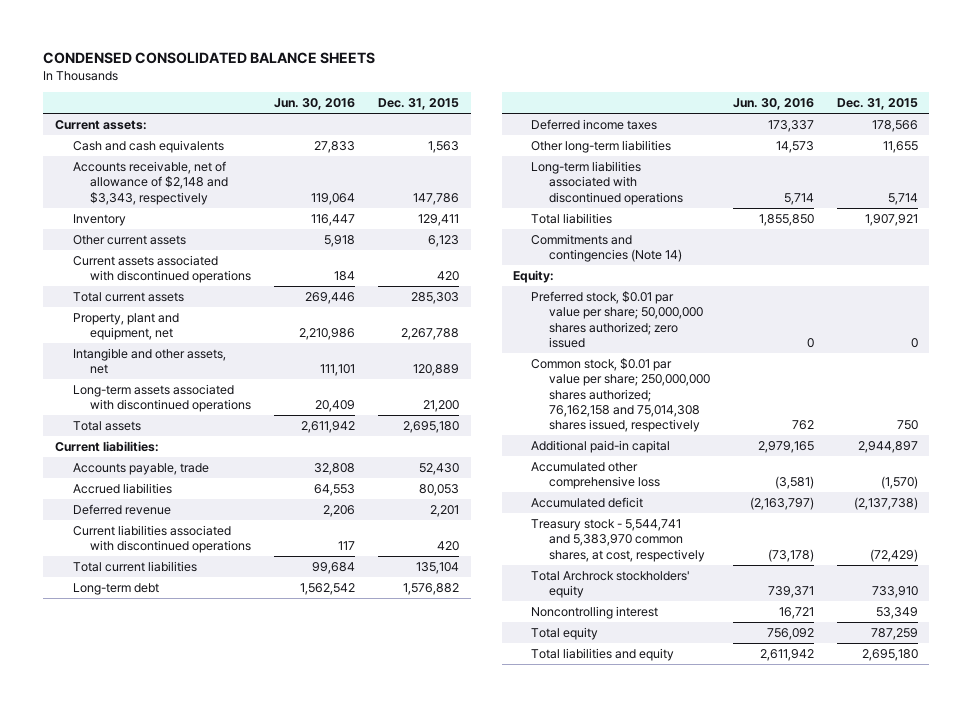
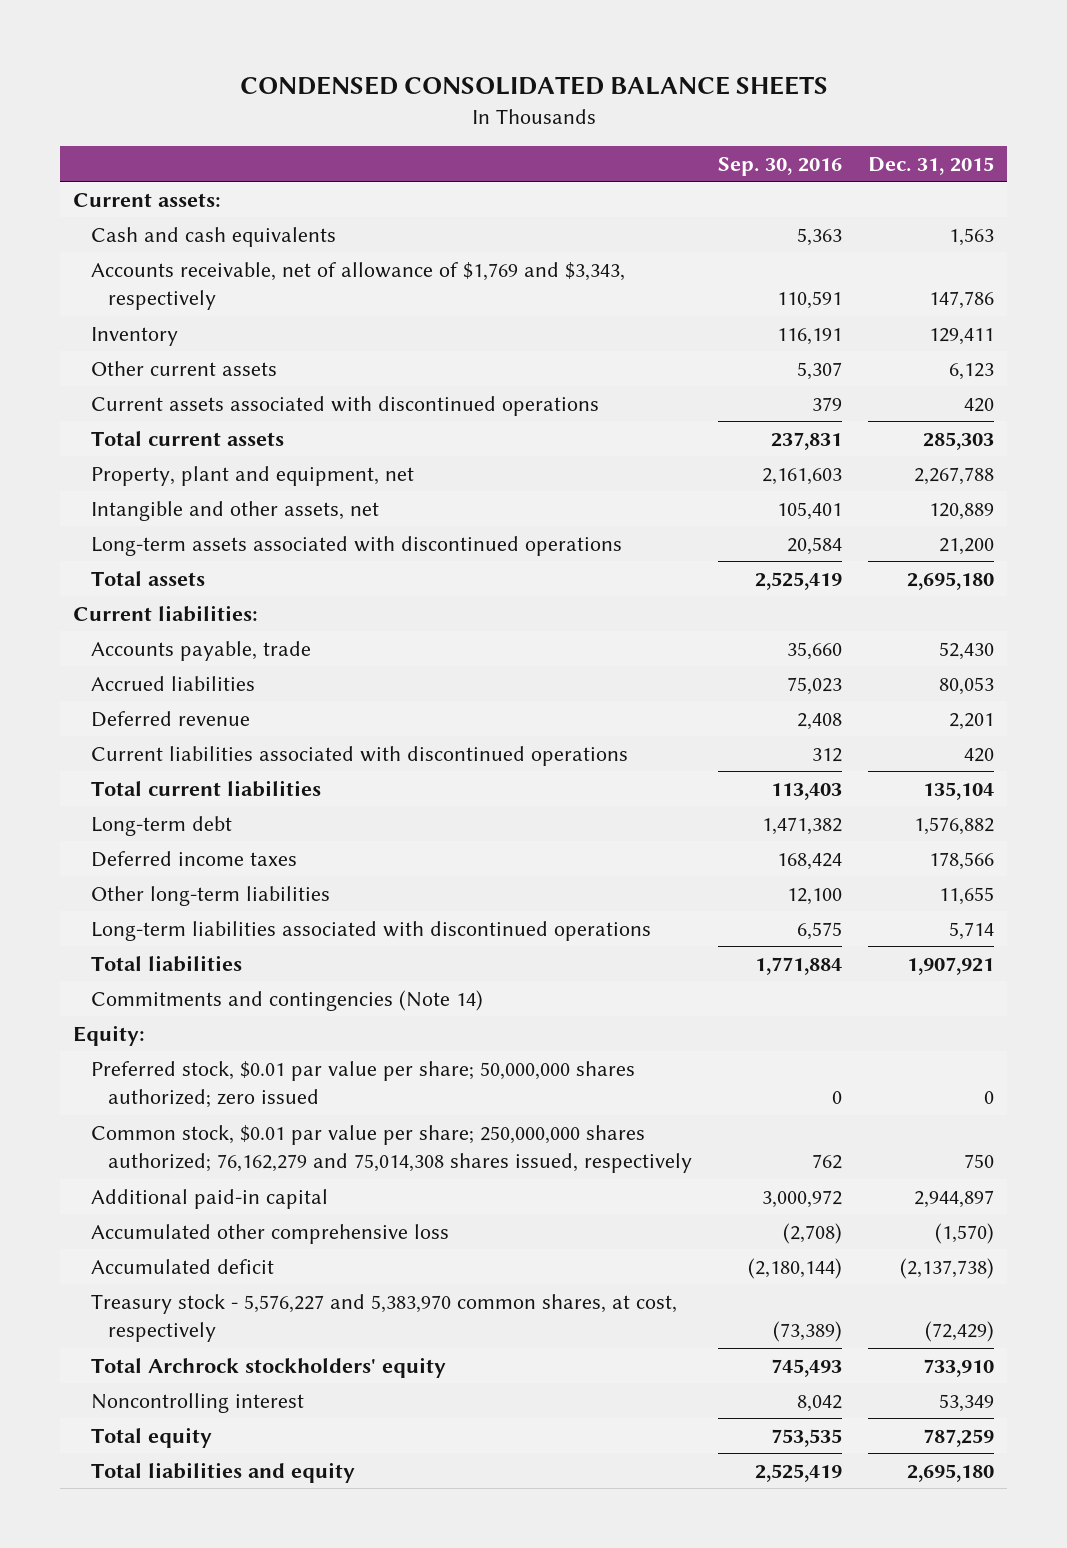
[274,98,356,111] Jun. 30, 2016 -> none
none -> [718,156,843,176] Sep. 30, 2016
[72,160,229,205] Accounts receivable, net of allowance of $2,148 and $3,343, respectively -> [90,261,625,311] Accounts receivable, net of allowance of $1,769 and $3,343, respectively
[531,357,710,433] Common stock, $0.01 par value per share; 250,000,000 shares authorized; 76,162,158 and 75,014,308 shares issued, respectively -> [90,1124,693,1174] Common stock, $0.01 par value per share; 250,000,000 shares authorized; 76,162,279 and 75,014,308 shares issued, respectively
[531,518,705,562] Treasury stock - 5,544,741 and 5,383,970 common shares, at cost, respectively -> [90,1293,677,1343] Treasury stock - 5,576,227 and 5,383,970 common shares, at cost, respectively

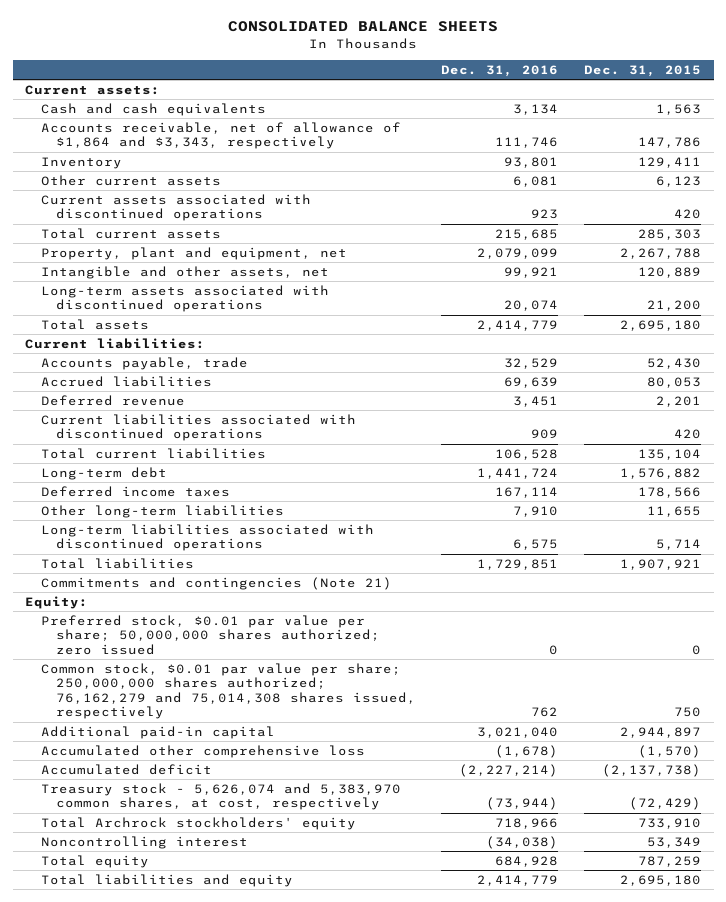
[239,76,828,96] CONDENSED CONSOLIDATED BALANCE SHEETS -> [228,21,499,33] CONSOLIDATED BALANCE SHEETS
[718,156,843,176] Sep. 30, 2016 -> none
none -> [441,64,559,77] Dec. 31, 2016
[90,261,625,311] Accounts receivable, net of allowance of $1,769 and $3,343, respectively -> [40,121,401,150] Accounts receivable, net of allowance of $1,864 and $3,343, respectively
[90,989,483,1011] Commitments and contingencies (Note 14) -> [40,576,392,590] Commitments and contingencies (Note 21)
[90,1293,677,1343] Treasury stock - 5,576,227 and 5,383,970 common shares, at cost, respectively -> [40,782,401,811] Treasury stock - 5,626,074 and 5,383,970 common shares, at cost, respectively

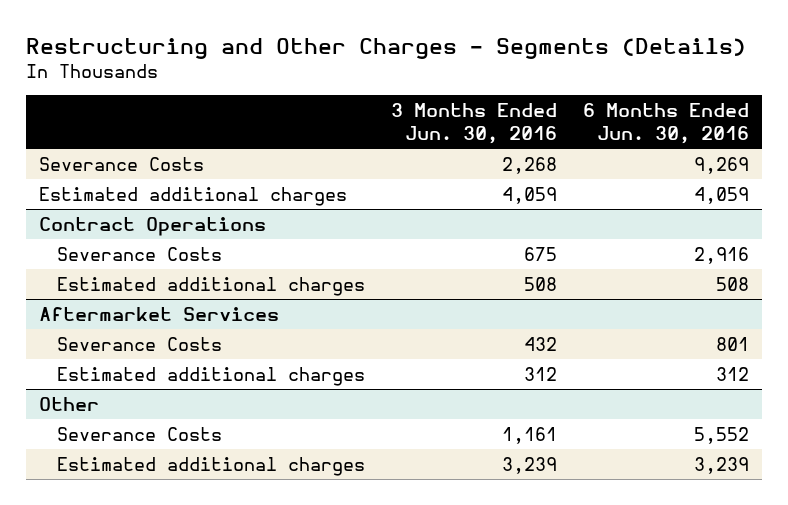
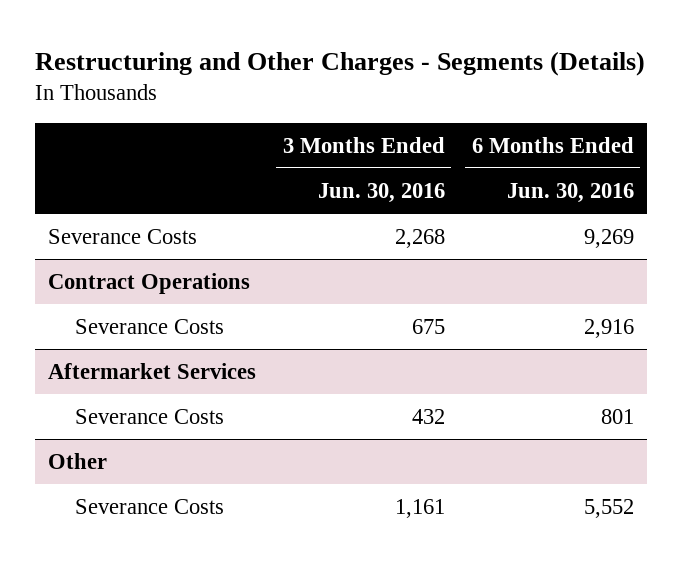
[38,186,347,206] Estimated additional charges -> none
[56,276,365,296] Estimated additional charges -> none
[56,366,365,386] Estimated additional charges -> none
[56,456,365,476] Estimated additional charges -> none

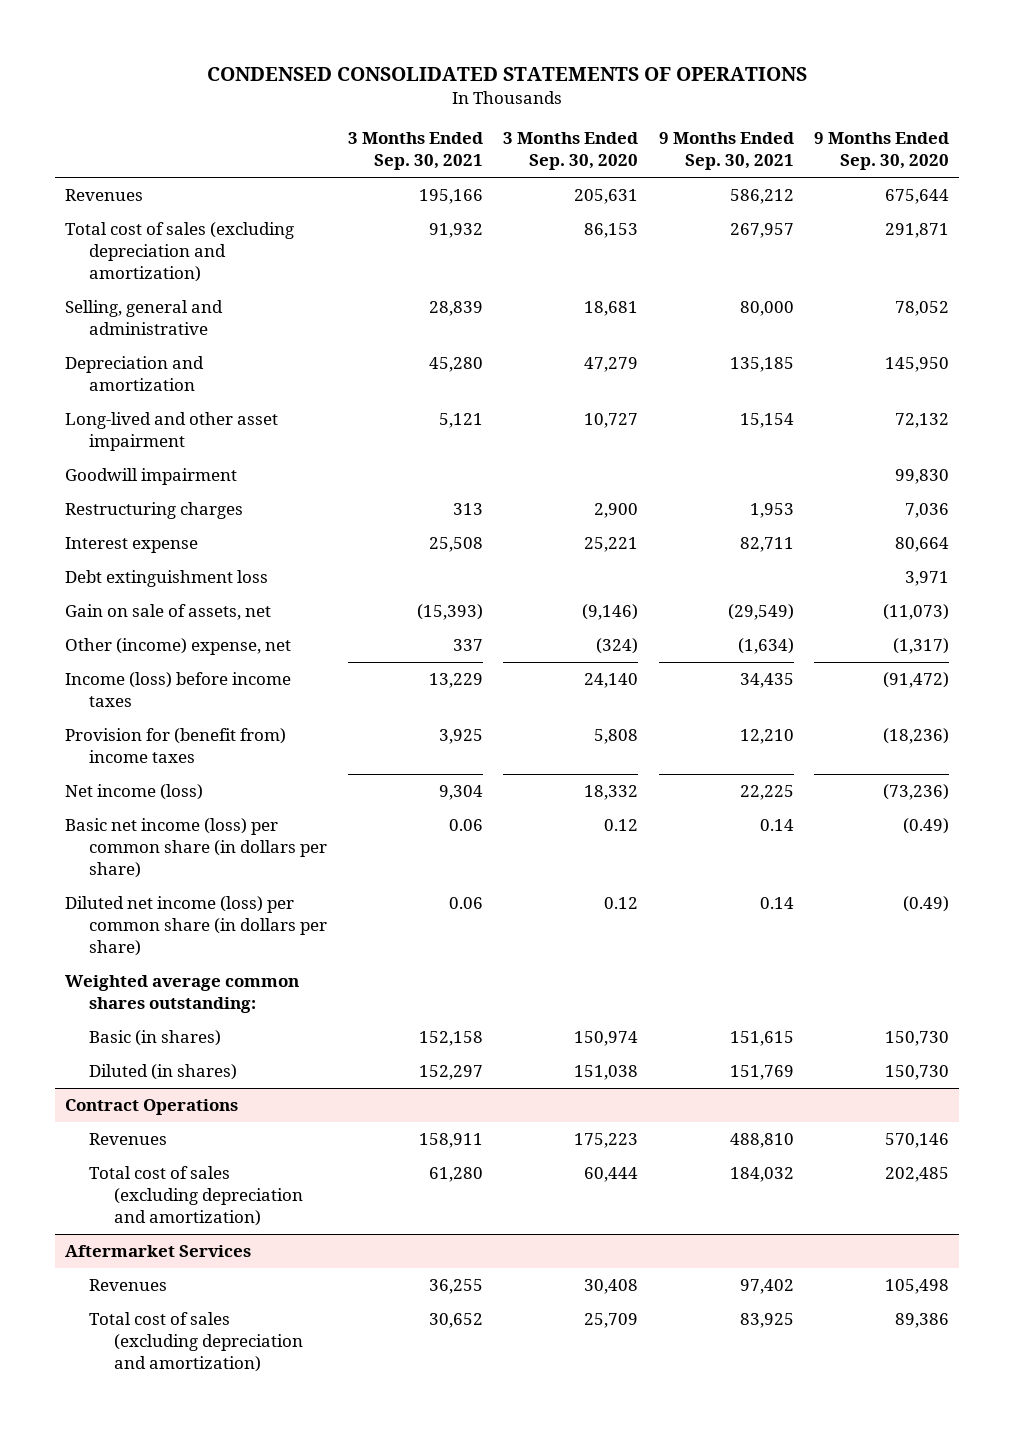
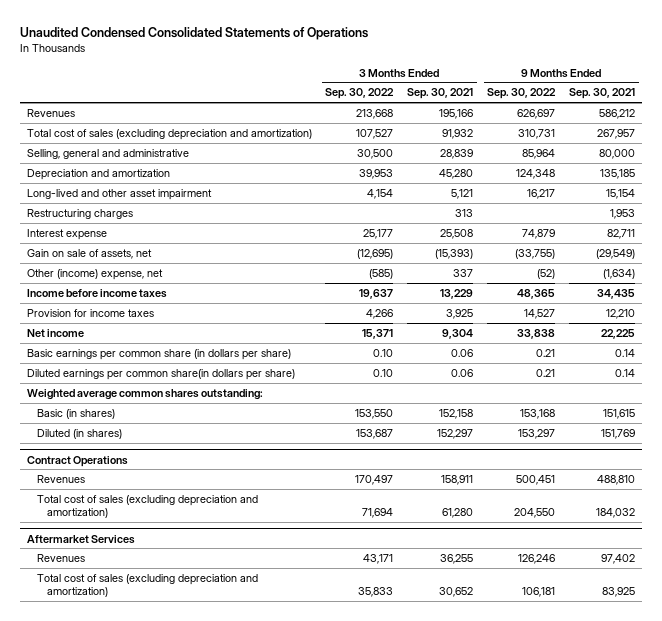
[206,67,807,82] CONDENSED CONSOLIDATED STATEMENTS OF OPERATIONS -> [19,26,368,40] Unaudited Condensed Consolidated Statements of Operations
[503,132,639,171] 3 Months Ended Sep. 30, 2020 -> none
[813,132,949,171] 9 Months Ended Sep. 30, 2020 -> none
none -> [325,88,395,100] Sep. 30, 2022
none -> [487,88,557,100] Sep. 30, 2022
[65,468,238,486] Goodwill impairment -> none
[65,570,269,588] Debt extinguishment loss -> none
[65,672,292,708] Income (loss) before income taxes -> [26,288,167,298] Income before income taxes
[65,728,287,764] Provision for (benefit from) income taxes -> [26,308,154,317] Provision for income taxes
[65,784,204,801] Net income (loss) -> [26,328,84,337] Net income
[65,818,328,878] Basic net income (loss) per common share (in dollars per share) -> [26,348,291,360] Basic earnings per common share (in dollars per share)
[65,896,328,956] Diluted net income (loss) per common share (in dollars per share) -> [26,368,295,380] Diluted earnings per common share(in dollars per share)

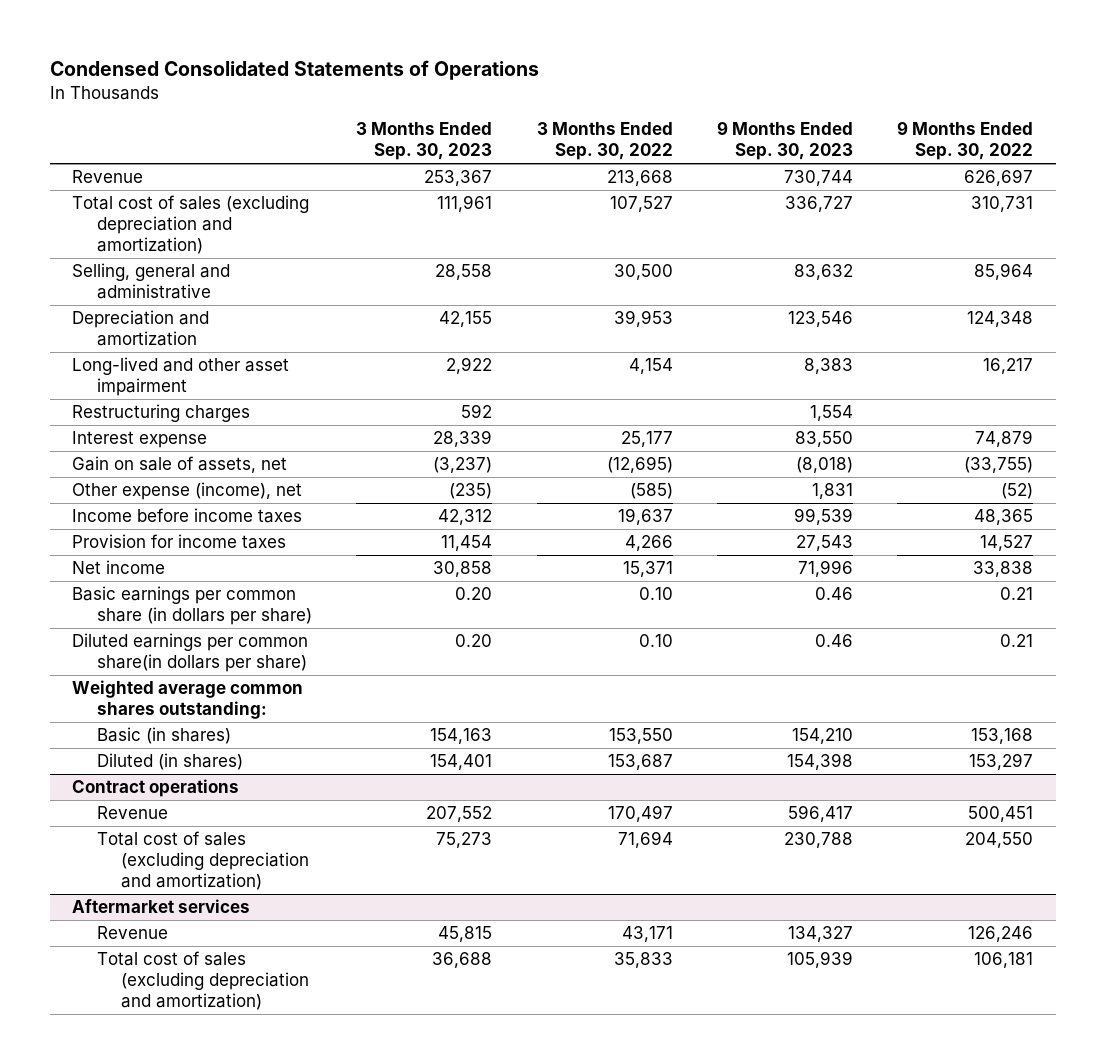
[19,26,368,40] Unaudited Condensed Consolidated Statements of Operations -> [50,60,540,81] Condensed Consolidated Statements of Operations
[407,88,474,100] Sep. 30, 2021 -> none
[569,88,636,100] Sep. 30, 2021 -> none
none -> [356,122,493,161] 3 Months Ended Sep. 30, 2023
none -> [716,121,853,161] 9 Months Ended Sep. 30, 2023
[26,108,75,117] Revenues -> [72,170,144,184] Revenue
[26,268,163,280] Other (income) expense, net -> [72,482,303,501] Other expense (income), net
[26,455,128,467] Contract Operations -> [72,779,240,798] Contract operations
[36,474,85,483] Revenues -> [96,806,168,820] Revenue
[26,534,135,544] Aftermarket Services -> [72,899,251,914] Aftermarket services
[36,553,85,562] Revenues -> [96,926,168,940] Revenue

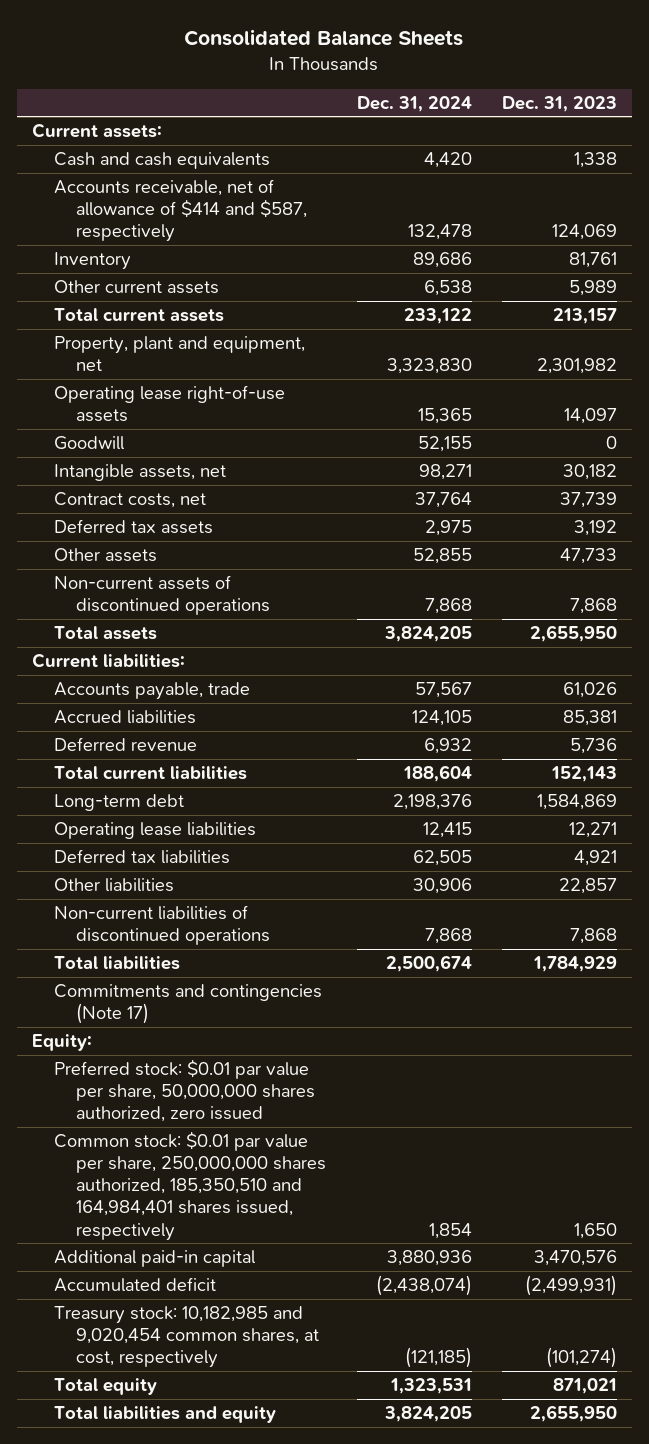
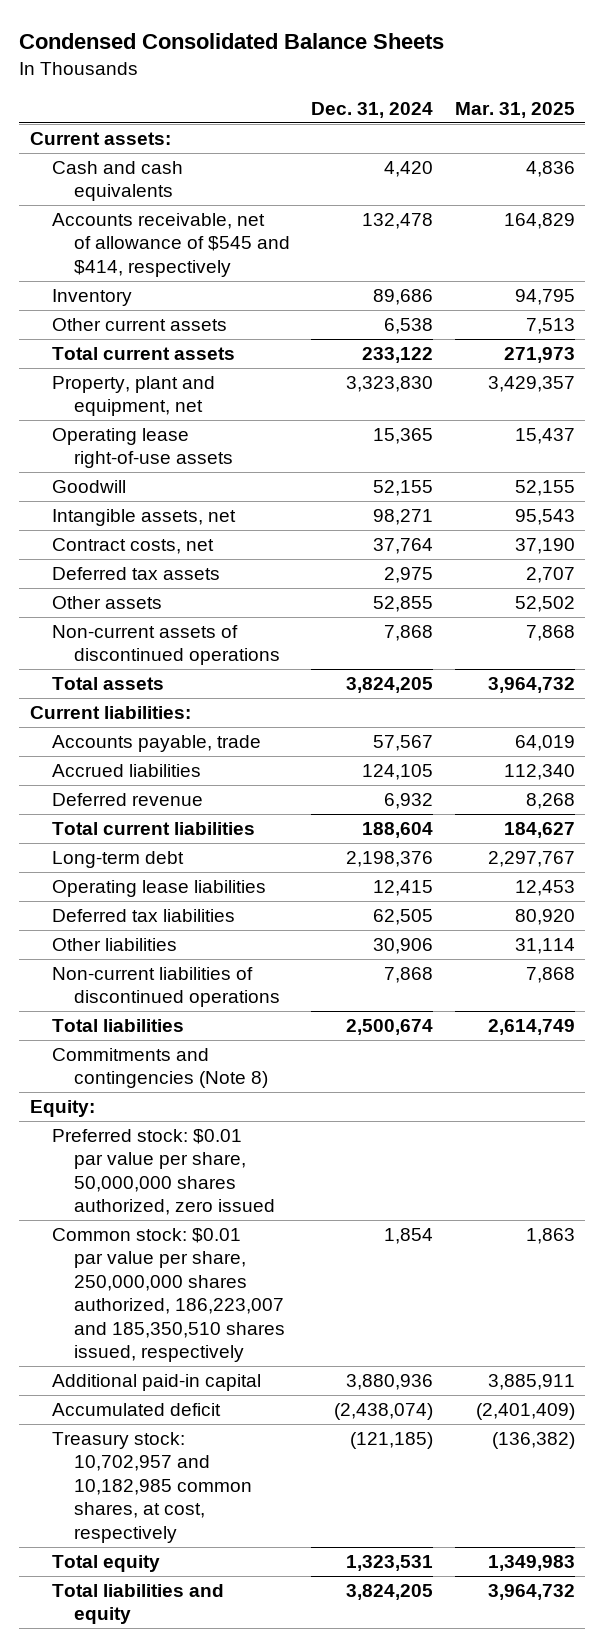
[184,29,464,47] Consolidated Balance Sheets -> [18,32,444,49] Condensed Consolidated Balance Sheets
[501,95,617,112] Dec. 31, 2023 -> none
none -> [454,102,575,119] Mar. 31, 2025
[54,179,308,243] Accounts receivable, net of allowance of $414 and $587, respectively -> [51,213,290,277] Accounts receivable, net of allowance of $545 and $414, respectively
[54,984,323,1025] Commitments and contingencies (Note 17) -> [51,1048,268,1089] Commitments and contingencies (Note 8)
[54,1131,327,1241] Common stock: $0.01 par value per share, 250,000,000 shares authorized, 185,350,510 and 164,984,401 shares issued, respectively -> [51,1228,285,1363] Common stock: $0.01 par value per share, 250,000,000 shares authorized, 186,223,007 and 185,350,510 shares issued, respectively
[54,1306,320,1369] Treasury stock: 10,182,985 and 9,020,454 common shares, at cost, respectively -> [51,1432,252,1543] Treasury stock: 10,702,957 and 10,182,985 common shares, at cost, respectively

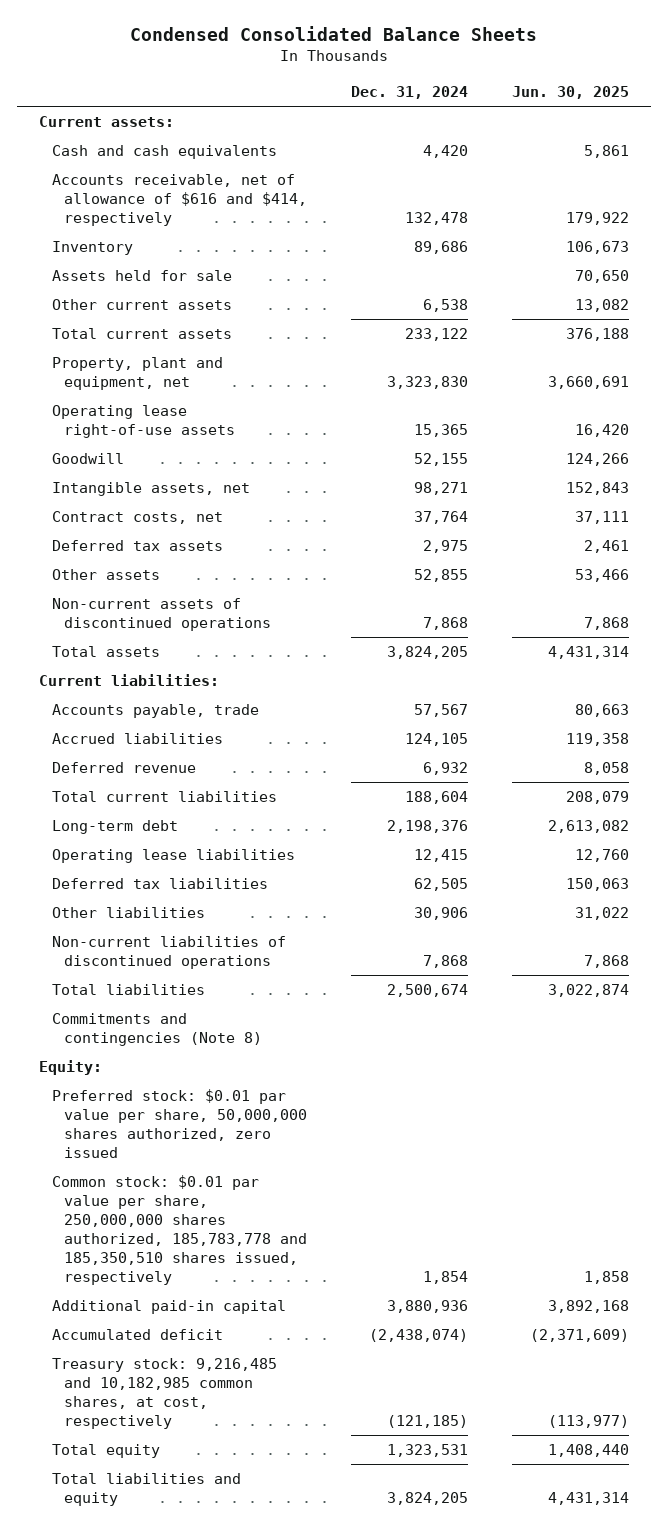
[454,102,575,119] Mar. 31, 2025 -> none
none -> [512,85,630,99] Jun. 30, 2025
[51,213,290,277] Accounts receivable, net of allowance of $545 and $414, respectively -> [51,174,308,227] Accounts receivable, net of allowance of $616 and $414, respectively
none -> [51,270,232,282] Assets held for sale
[51,1228,285,1363] Common stock: $0.01 par value per share, 250,000,000 shares authorized, 186,223,007 and 185,350,510 shares issued, respectively -> [51,1175,308,1285] Common stock: $0.01 par value per share, 250,000,000 shares authorized, 185,783,778 and 185,350,510 shares issued, respectively
[51,1432,252,1543] Treasury stock: 10,702,957 and 10,182,985 common shares, at cost, respectively -> [51,1358,277,1429] Treasury stock: 9,216,485 and 10,182,985 common shares, at cost, respectively

